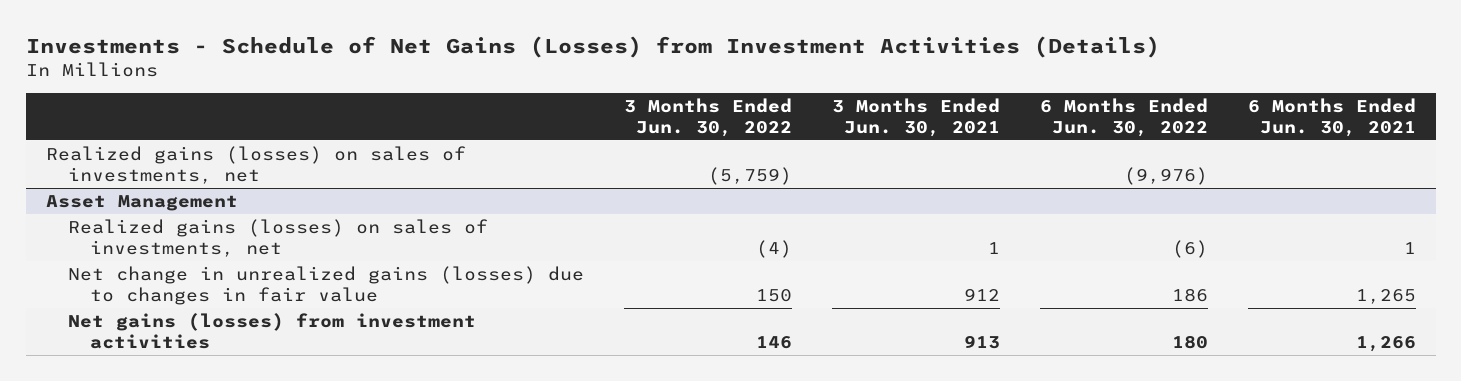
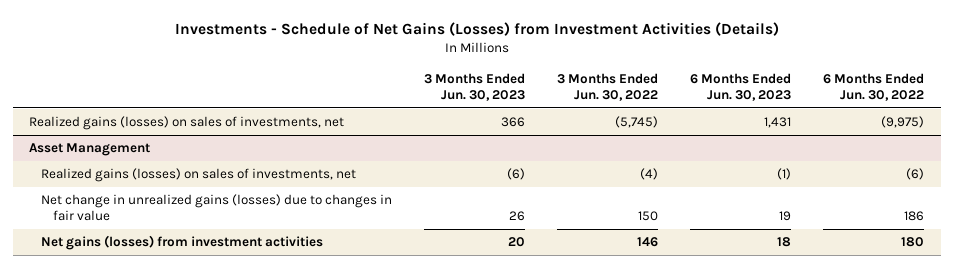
[831,97,1000,137] 3 Months Ended Jun. 30, 2021 -> none
[1247,97,1416,137] 6 Months Ended Jun. 30, 2021 -> none
none -> [424,73,526,101] 3 Months Ended Jun. 30, 2023
none -> [690,73,792,101] 6 Months Ended Jun. 30, 2023
[707,166,792,185] (5,759) -> [615,116,659,129] (5,745)
[1123,166,1208,185] (9,976) -> [881,116,925,129] (9,975)

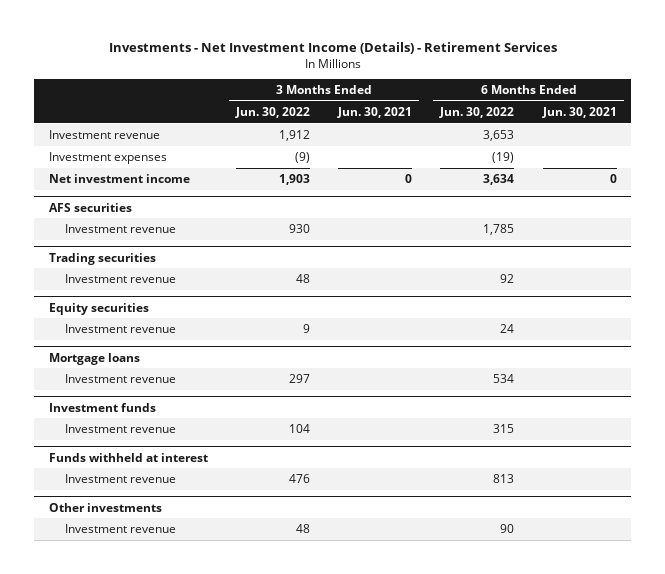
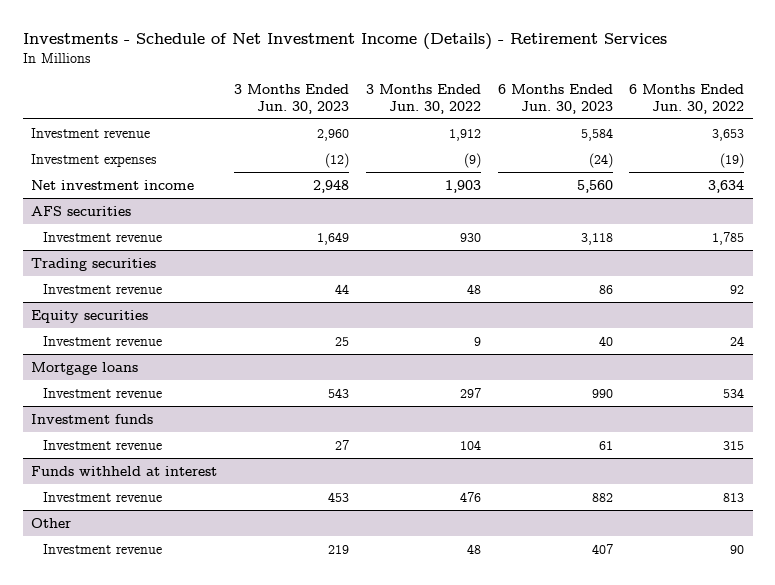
[108,42,557,55] Investments - Net Investment Income (Details) - Retirement Services -> [22,33,667,51] Investments - Schedule of Net Investment Income (Details) - Retirement Services
[337,106,413,118] Jun. 30, 2021 -> none
[541,106,617,118] Jun. 30, 2021 -> none
none -> [233,84,349,114] 3 Months Ended Jun. 30, 2023
none -> [497,84,613,114] 6 Months Ended Jun. 30, 2023
[48,502,162,512] Other investments -> [30,517,71,528] Other

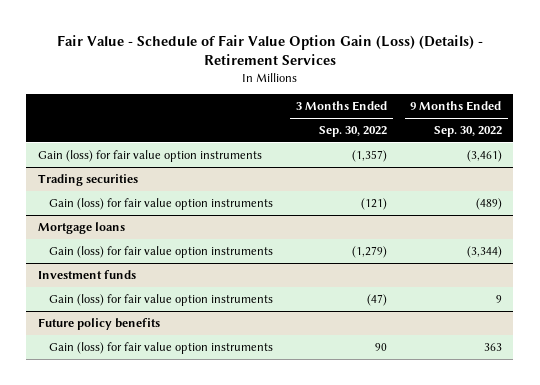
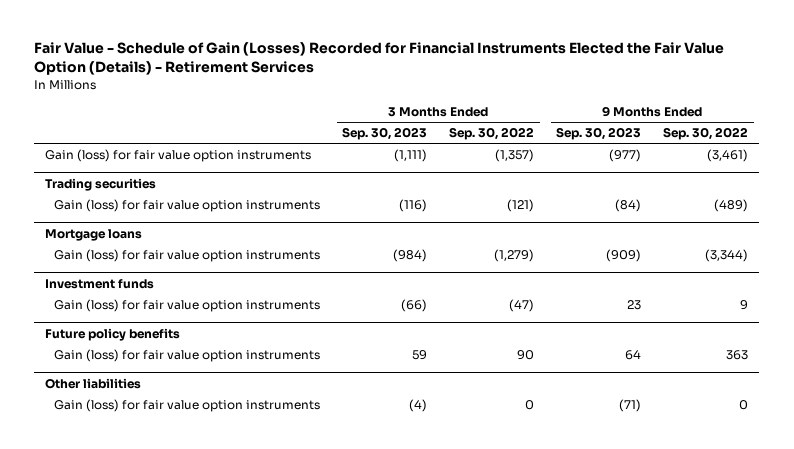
[56,34,483,66] Fair Value - Schedule of Fair Value Option Gain (Loss) (Details) - Retirement Services -> [34,42,725,76] Fair Value - Schedule of Gain (Losses) Recorded for Financial Instruments Elected the Fair Value Option (Details) - Retirement Services
none -> [342,127,428,141] Sep. 30, 2023
none -> [556,127,642,141] Sep. 30, 2023
none -> [45,377,142,389] Other liabilities
none -> [54,399,321,413] Gain (loss) for fair value option instruments

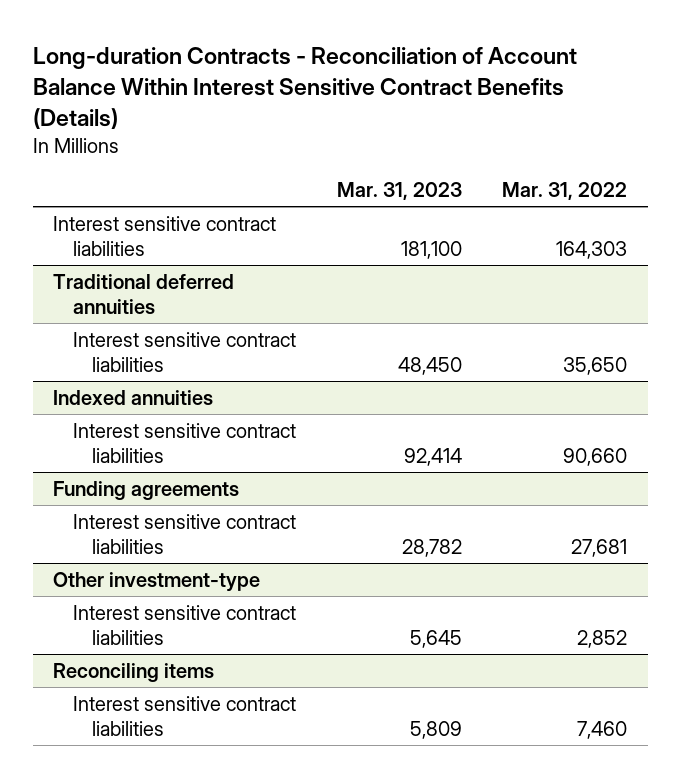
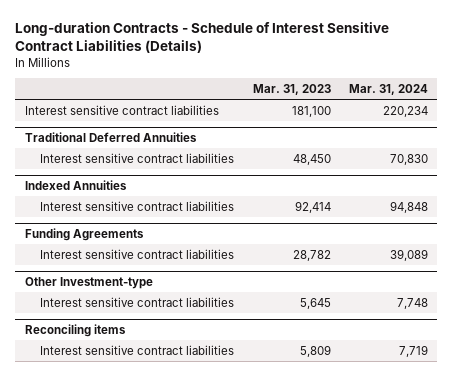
[33,47,578,130] Long-duration Contracts - Reconciliation of Account Balance Within Interest Sensitive Contract Benefits (Details) -> [15,22,390,54] Long-duration Contracts - Schedule of Interest Sensitive Contract Liabilities (Details)
[502,181,628,200] Mar. 31, 2022 -> none
none -> [349,83,429,95] Mar. 31, 2024
[53,273,235,314] Traditional deferred annuities -> [24,132,197,143] Traditional Deferred Annuities
[53,389,214,405] Indexed annuities -> [24,180,127,191] Indexed Annuities
[53,480,240,500] Funding agreements -> [24,228,144,242] Funding Agreements
[53,571,261,592] Other investment-type -> [24,277,153,290] Other Investment-type

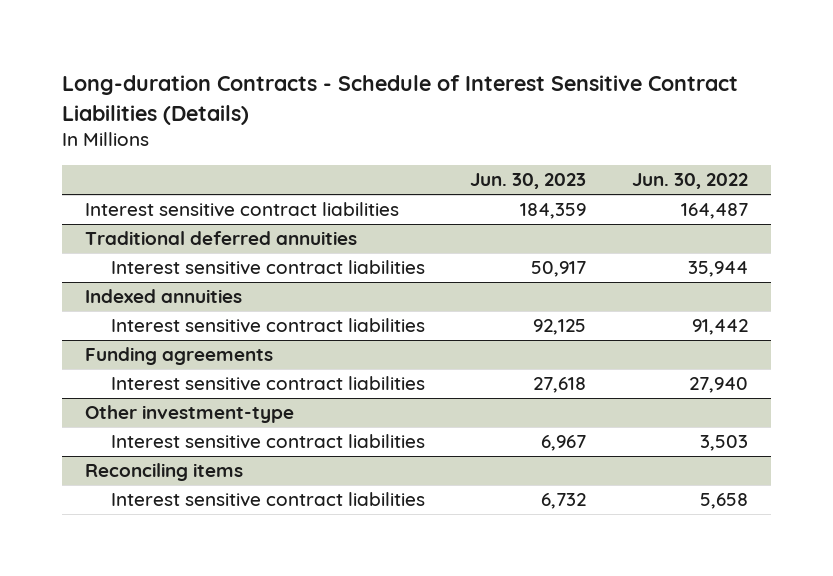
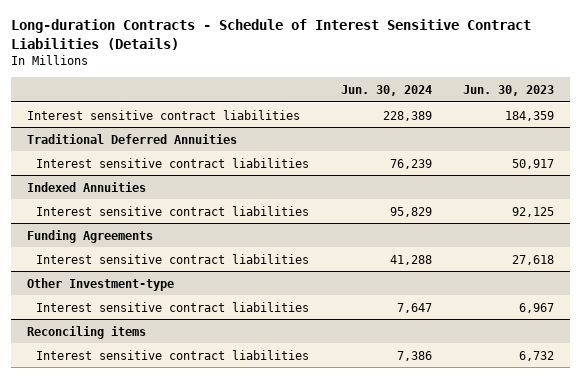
[632,173,749,190] Jun. 30, 2022 -> none
none -> [340,84,432,96] Jun. 30, 2024
[84,231,357,246] Traditional deferred annuities -> [26,133,237,144] Traditional Deferred Annuities
[84,289,242,304] Indexed annuities -> [26,181,146,192] Indexed Annuities
[84,347,273,366] Funding agreements -> [26,229,153,243] Funding Agreements
[84,405,294,424] Other investment-type -> [26,277,174,291] Other Investment-type

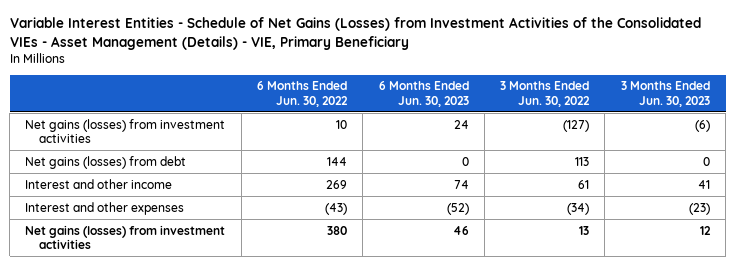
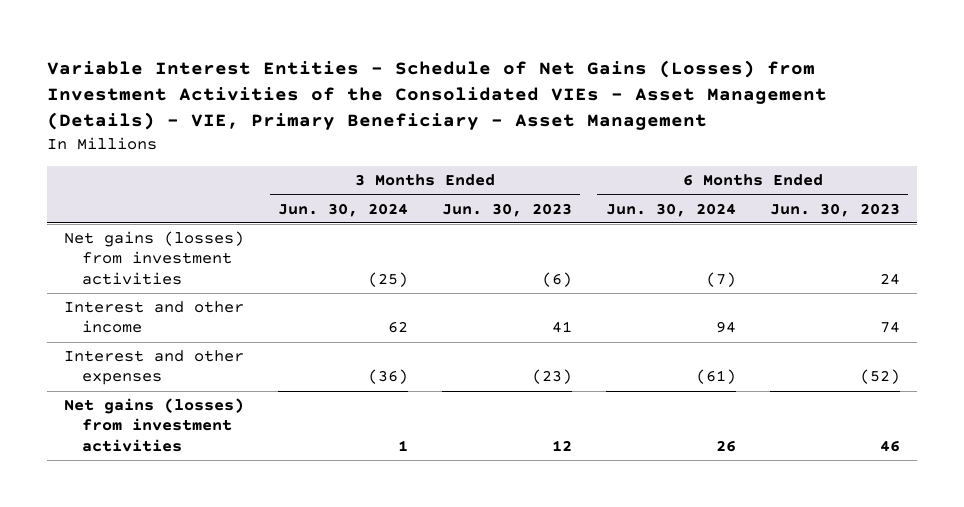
[9,17,701,50] Variable Interest Entities - Schedule of Net Gains (Losses) from Investment Activities of the Consolidated VIEs - Asset Management (Details) - VIE, Primary Beneficiary -> [47,59,828,131] Variable Interest Entities - Schedule of Net Gains (Losses) from Investment Activities of the Consolidated VIEs - Asset Management (Details) - VIE, Primary Beneficiary - Asset Management
[256,81,348,107] 6 Months Ended Jun. 30, 2022 -> none
[500,81,591,107] 3 Months Ended Jun. 30, 2022 -> none
none -> [278,202,409,217] Jun. 30, 2024
none -> [605,202,736,217] Jun. 30, 2024
[25,155,187,169] Net gains (losses) from debt -> none

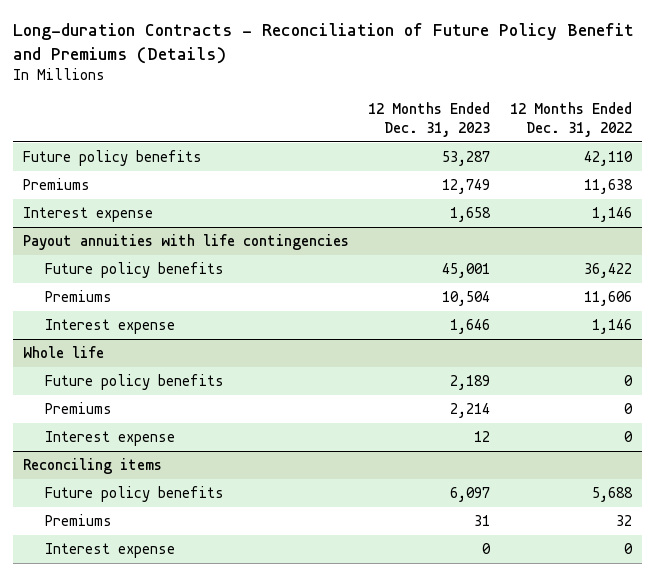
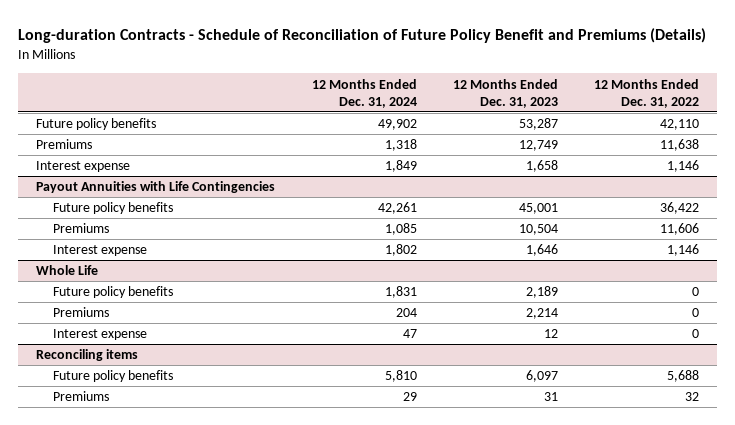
[12,23,634,64] Long-duration Contracts - Reconciliation of Future Policy Benefit and Premiums (Details) -> [18,28,707,44] Long-duration Contracts - Schedule of Reconciliation of Future Policy Benefit and Premiums (Details)
none -> [311,78,417,108] 12 Months Ended Dec. 31, 2024
[22,234,349,251] Payout annuities with life contingencies -> [36,181,276,194] Payout Annuities with Life Contingencies
[22,346,104,359] Whole life -> [36,265,99,276] Whole Life
[44,543,175,559] Interest expense -> none

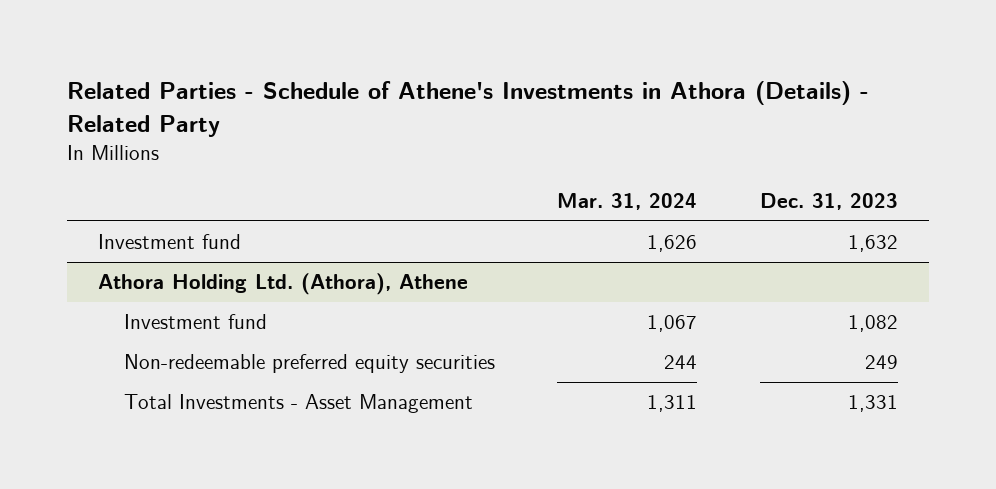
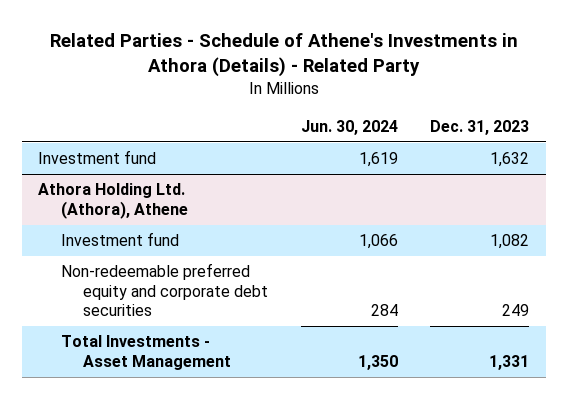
[557,193,698,211] Mar. 31, 2024 -> none
none -> [300,119,398,135] Jun. 30, 2024
[124,354,496,374] Non-redeemable preferred equity securities -> [60,263,268,317] Non-redeemable preferred equity and corporate debt securities

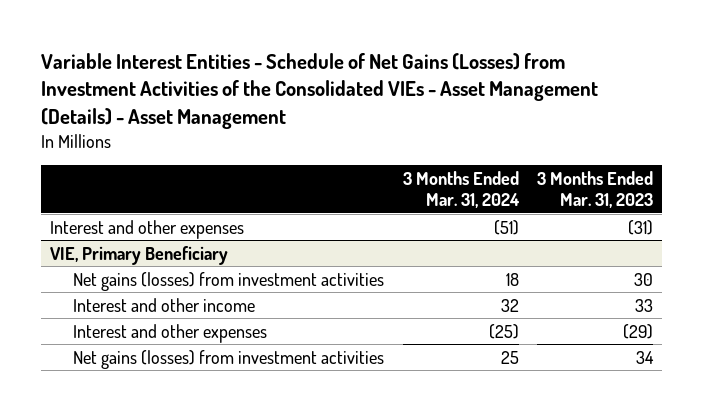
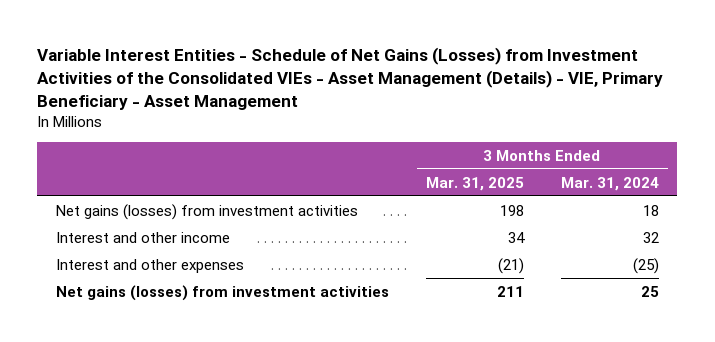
[40,52,598,129] Variable Interest Entities - Schedule of Net Gains (Losses) from Investment Activities of the Consolidated VIEs - Asset Management (Details) - Asset Management -> [37,46,664,110] Variable Interest Entities - Schedule of Net Gains (Losses) from Investment Activities of the Consolidated VIEs - Asset Management (Details) - VIE, Primary Beneficiary - Asset Management
[537,171,654,209] 3 Months Ended Mar. 31, 2023 -> none
none -> [425,176,524,191] Mar. 31, 2025
[50,219,245,239] Interest and other expenses -> none
[50,245,229,265] VIE, Primary Beneficiary -> none

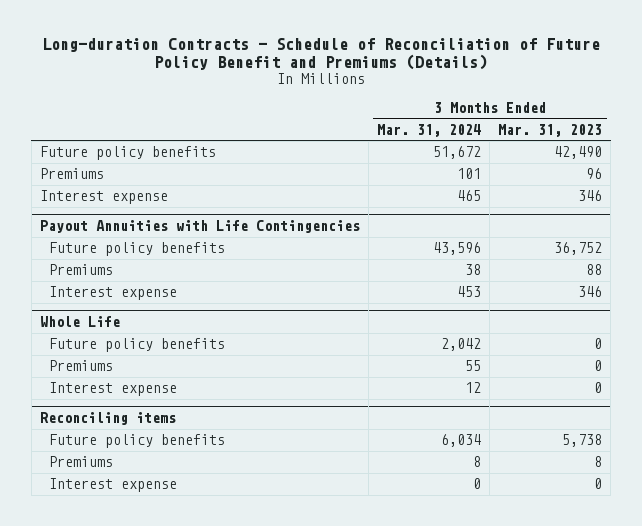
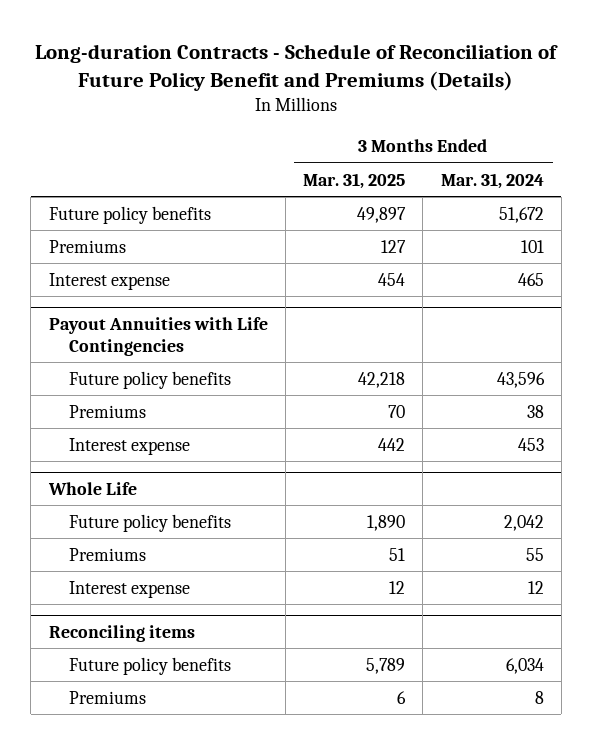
[498,123,603,137] Mar. 31, 2023 -> none
none -> [303,172,406,189] Mar. 31, 2025
[48,478,177,493] Interest expense -> none

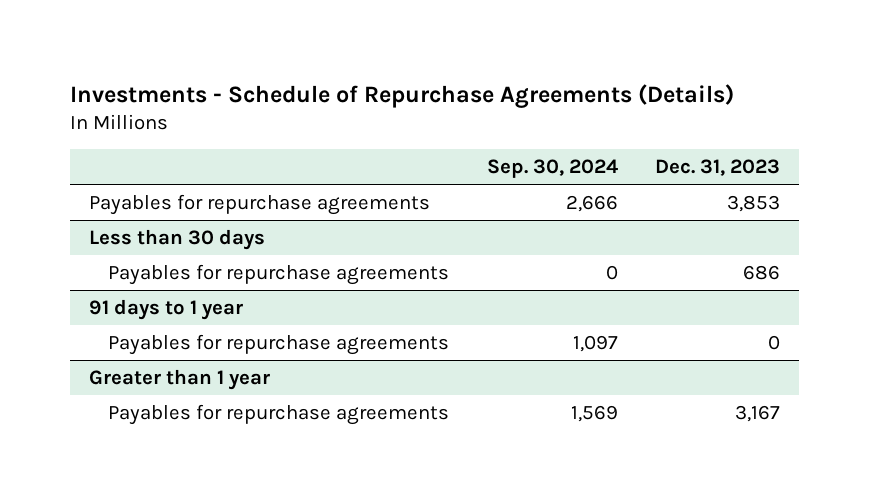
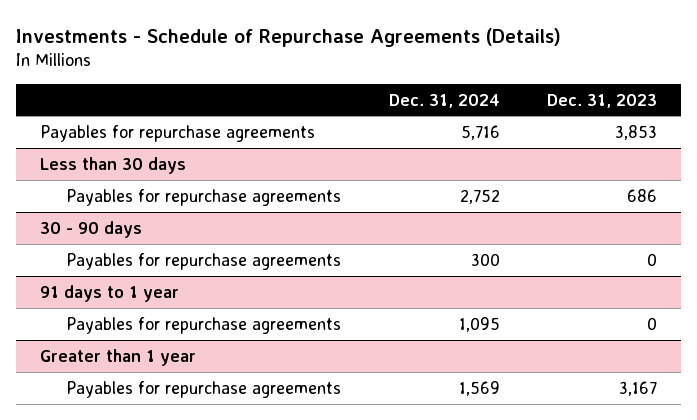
[486,159,618,179] Sep. 30, 2024 -> none
none -> [388,93,500,108] Dec. 31, 2024
none -> [39,220,142,238] 30 - 90 days
none -> [66,252,342,270] Payables for repurchase agreements

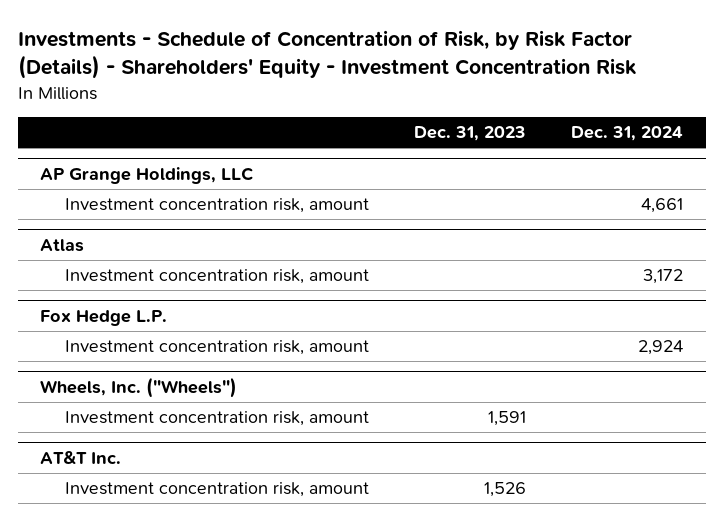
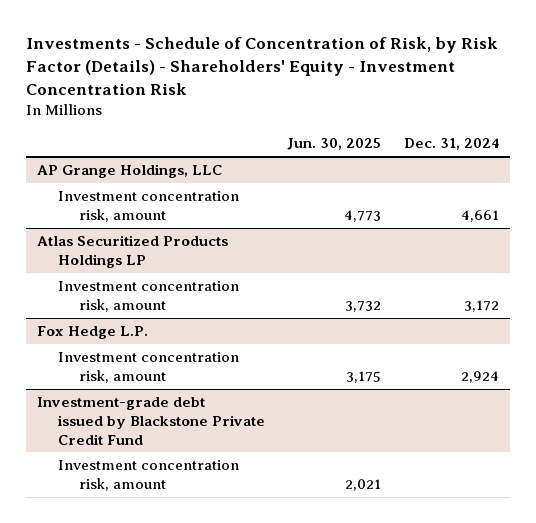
[413,126,526,142] Dec. 31, 2023 -> none
none -> [287,138,382,151] Jun. 30, 2025
[40,238,85,252] Atlas -> [36,235,228,268] Atlas Securitized Products Holdings LP
[64,411,369,427] Investment concentration risk, amount -> none
[40,450,122,464] AT&T Inc. -> none
[40,376,238,398] Wheels, Inc. ("Wheels") -> [36,397,265,445] Investment-grade debt issued by Blackstone Private Credit Fund

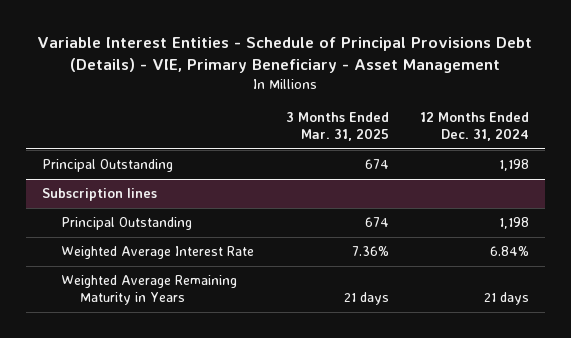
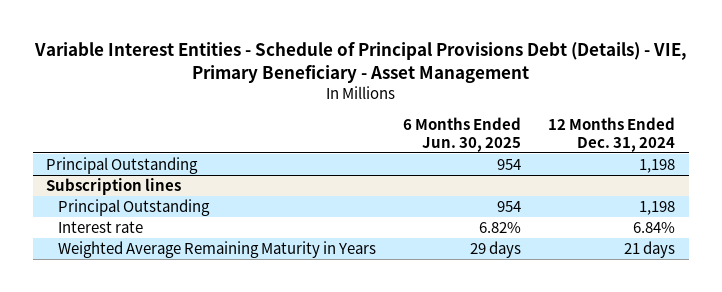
[285,112,389,142] 3 Months Ended Mar. 31, 2025 -> none
none -> [403,117,522,152] 6 Months Ended Jun. 30, 2025
[60,246,254,260] Weighted Average Interest Rate -> [57,221,143,234] Interest rate

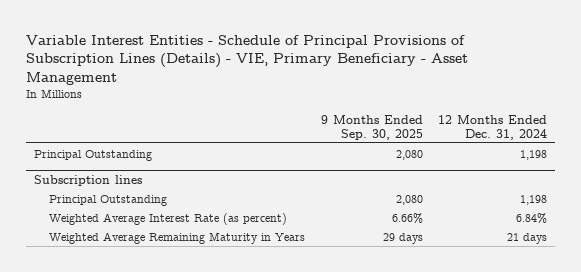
[33,41,687,84] Variable Interest Entities - Schedule of Principal Provisions Debt (Details) - VIE, Primary Beneficiary - Asset Management -> [26,34,469,85] Variable Interest Entities - Schedule of Principal Provisions of Subscription Lines (Details) - VIE, Primary Beneficiary - Asset Management
[403,117,522,152] 6 Months Ended Jun. 30, 2025 -> none
none -> [320,114,423,140] 9 Months Ended Sep. 30, 2025
[57,221,143,234] Interest rate -> [48,212,287,225] Weighted Average Interest Rate (as percent)

